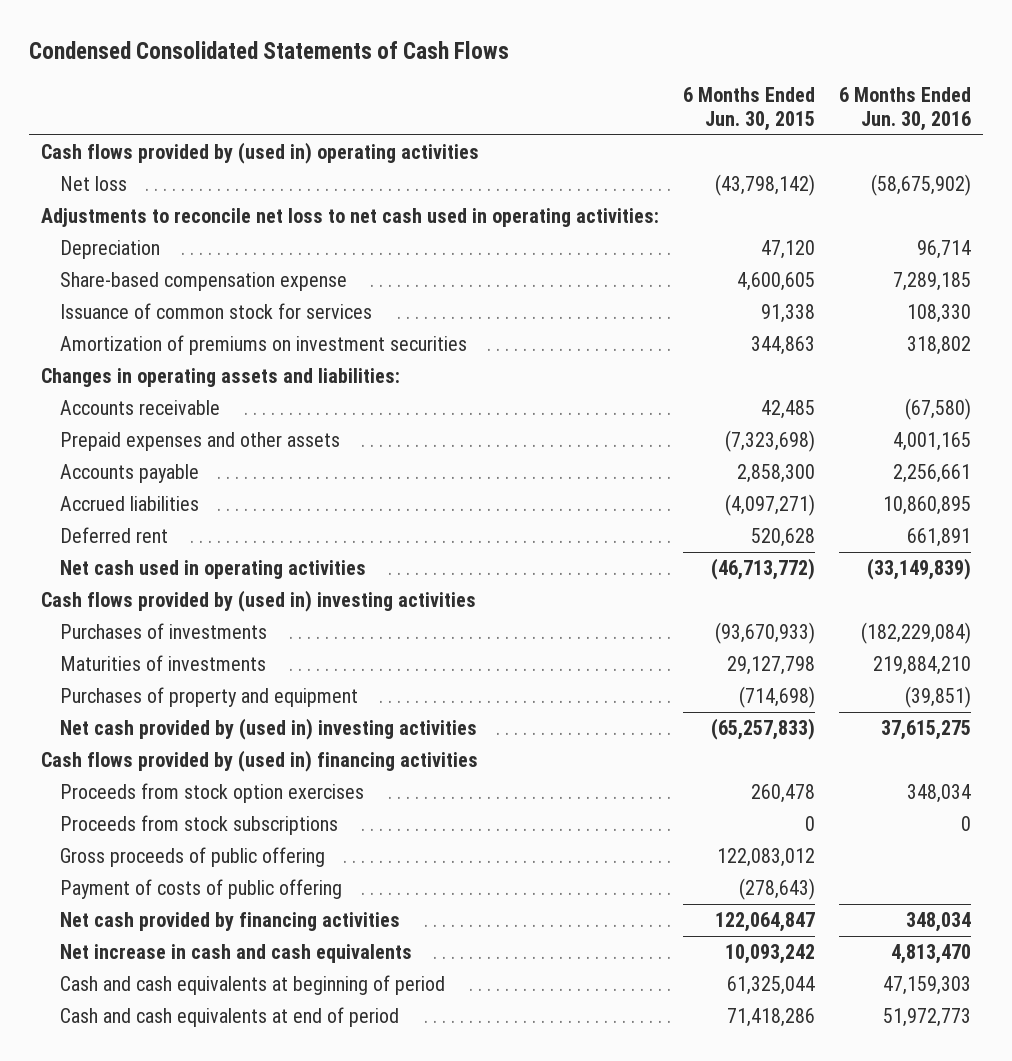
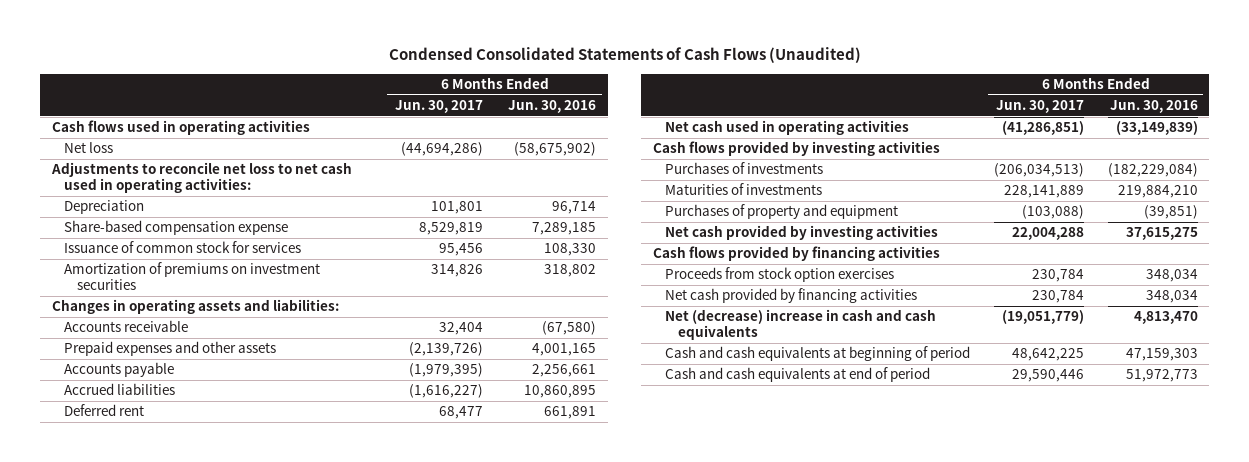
[28,41,509,60] Condensed Consolidated Statements of Cash Flows -> [388,47,861,64] Condensed Consolidated Statements of Cash Flows (Unaudited)
[682,87,815,131] 6 Months Ended Jun. 30, 2015 -> none
none -> [394,99,483,113] Jun. 30, 2017
[40,142,479,165] Cash flows provided by (used in) operating activities -> [51,120,310,136] Cash flows used in operating activities
[40,590,476,613] Cash flows provided by (used in) investing activities -> [652,141,940,157] Cash flows provided by investing activities
[59,718,477,741] Net cash provided by (used in) investing activities -> [665,225,939,241] Net cash provided by investing activities
[40,750,478,773] Cash flows provided by (used in) financing activities -> [652,246,940,262] Cash flows provided by financing activities
[59,815,338,836] Proceeds from stock subscriptions -> none
[59,847,325,868] Gross proceeds of public offering -> none
[59,879,342,900] Payment of costs of public offering -> none
[59,944,412,964] Net increase in cash and cash equivalents -> [665,309,937,341] Net (decrease) increase in cash and cash equivalents

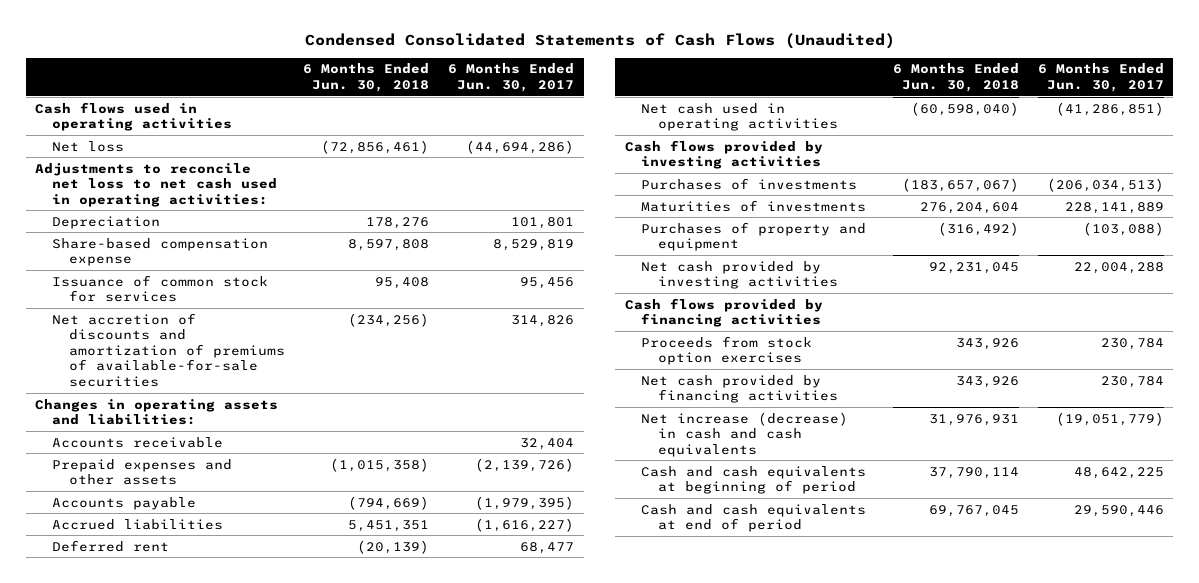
[508,99,597,113] Jun. 30, 2016 -> none
none -> [303,63,430,93] 6 Months Ended Jun. 30, 2018
[64,262,321,291] Amortization of premiums on investment securities -> [51,312,285,387] Net accretion of discounts and amortization of premiums of available-for-sale securities
[665,309,937,341] Net (decrease) increase in cash and cash equivalents -> [641,411,849,457] Net increase (decrease) in cash and cash equivalents

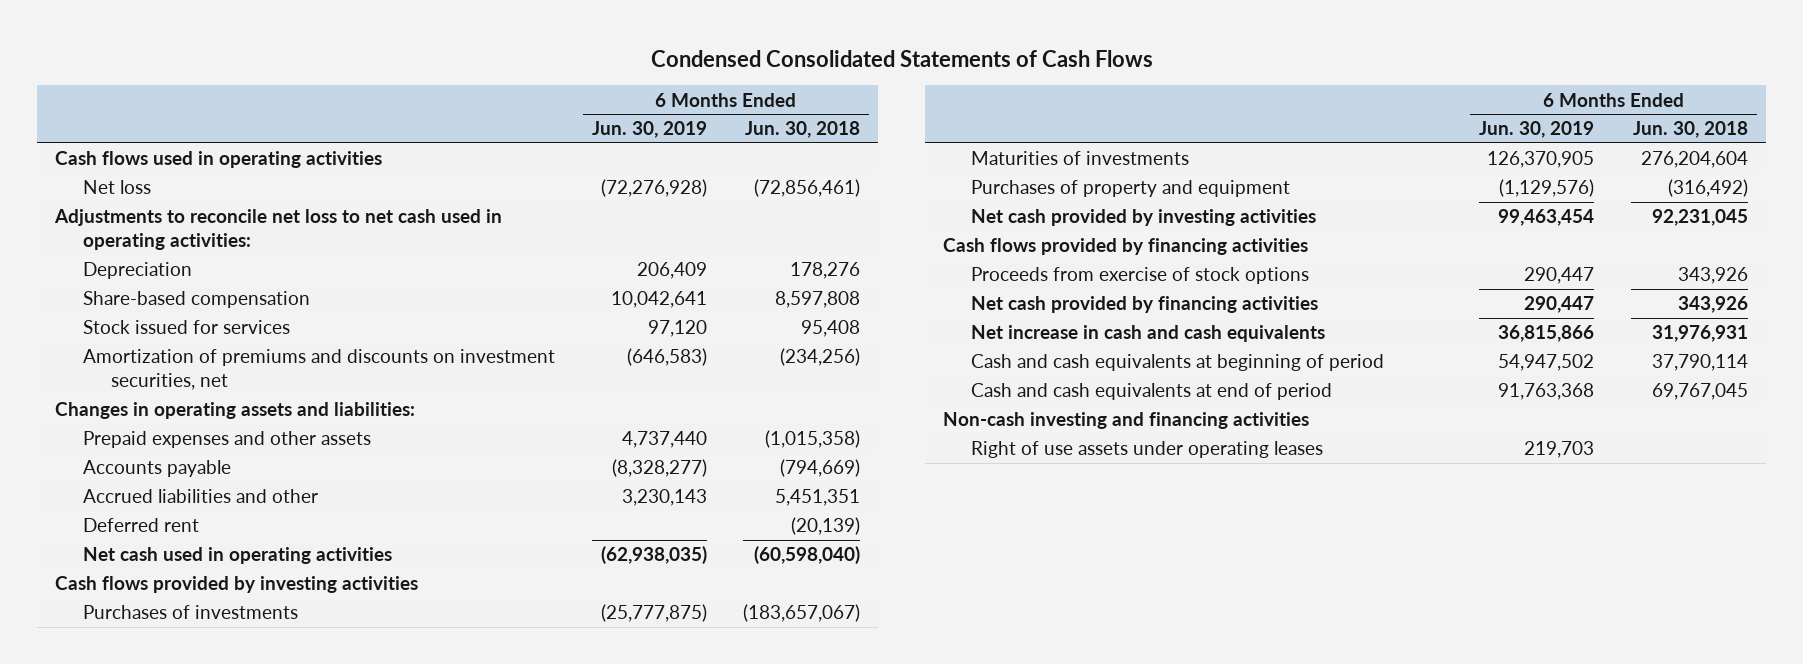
[304,33,895,50] Condensed Consolidated Statements of Cash Flows (Unaudited) -> [650,49,1153,67] Condensed Consolidated Statements of Cash Flows
[448,63,575,93] 6 Months Ended Jun. 30, 2017 -> none
none -> [591,121,707,139] Jun. 30, 2019
[51,237,268,267] Share-based compensation expense -> [83,291,311,309] Share-based compensation
[51,274,268,303] Issuance of common stock for services -> [83,320,291,335] Stock issued for services
[51,312,285,387] Net accretion of discounts and amortization of premiums of available-for-sale securities -> [83,349,556,390] Amortization of premiums and discounts on investment securities, net
[51,436,223,448] Accounts receivable -> none
[51,518,223,530] Accrued liabilities -> [83,489,319,504] Accrued liabilities and other
[641,335,813,366] Proceeds from stock option exercises -> [971,267,1310,285] Proceeds from exercise of stock options
[641,411,849,457] Net increase (decrease) in cash and cash equivalents -> [971,325,1326,343] Net increase in cash and cash equivalents
none -> [943,412,1310,430] Non-cash investing and financing activities
none -> [971,441,1324,459] Right of use assets under operating leases

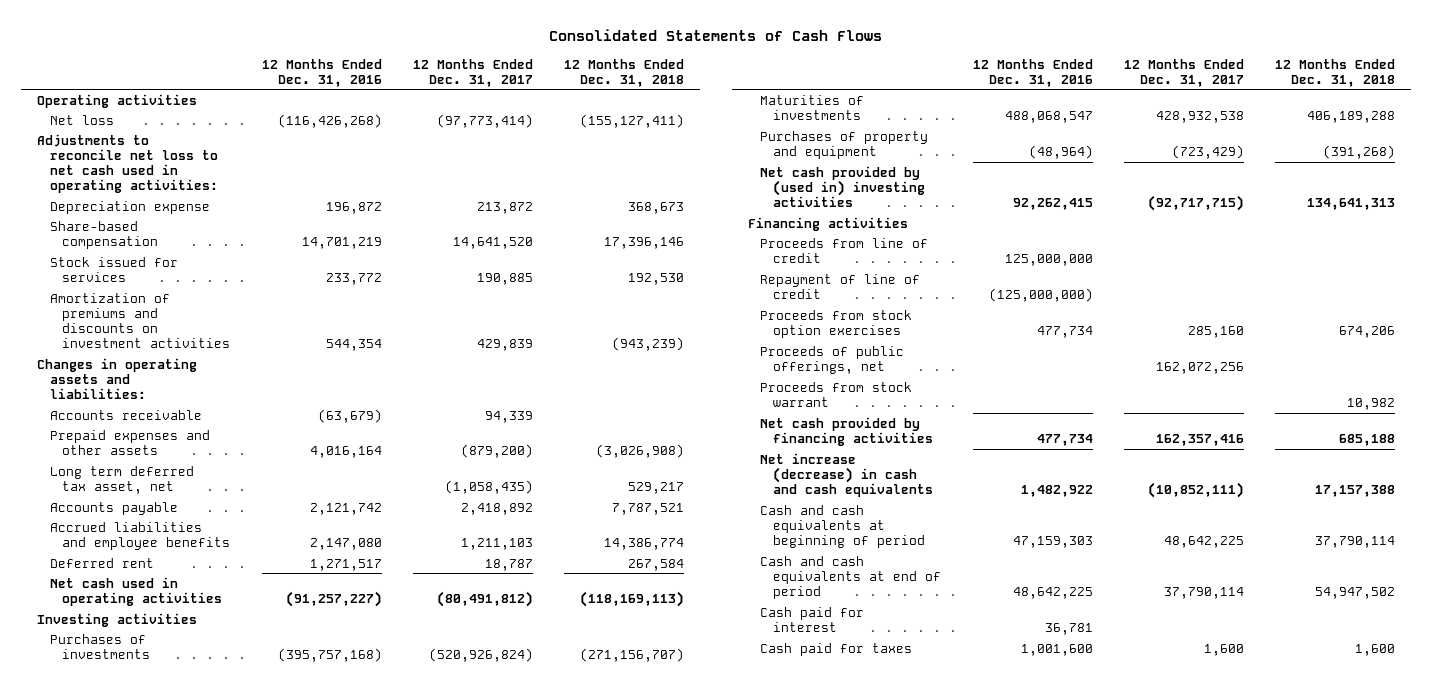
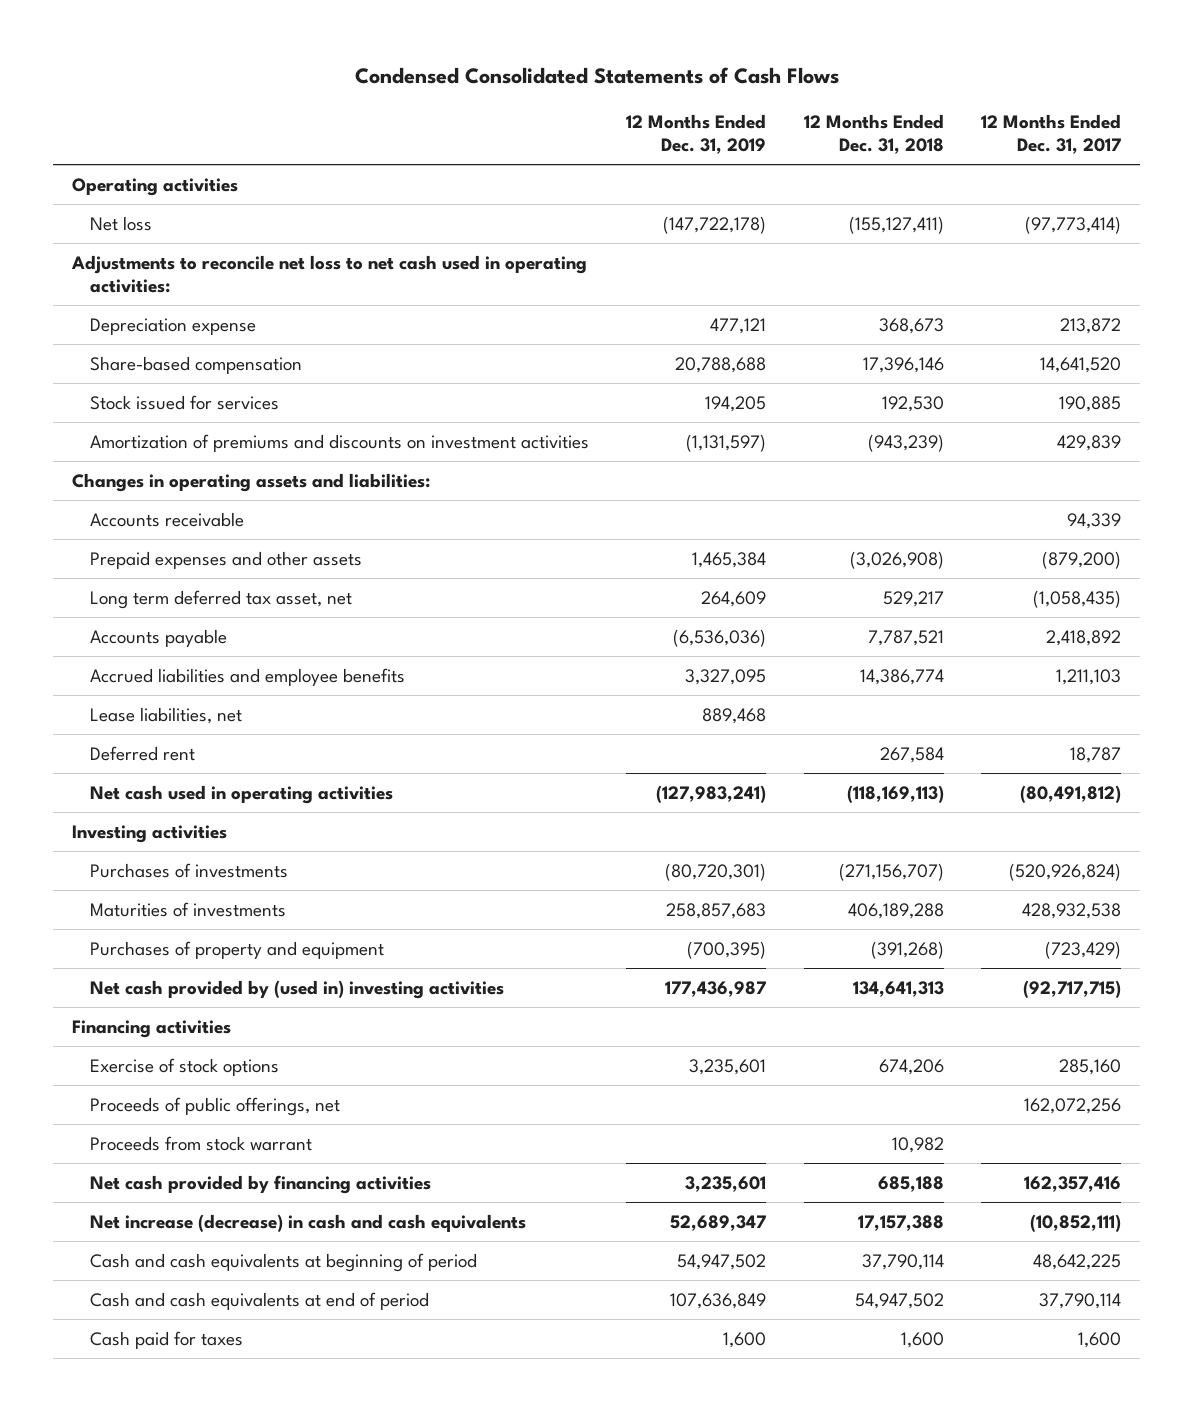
[548,28,882,41] Consolidated Statements of Cash Flows -> [354,67,839,85] Condensed Consolidated Statements of Cash Flows
[261,58,382,87] 12 Months Ended Dec. 31, 2016 -> none
none -> [626,113,767,155] 12 Months Ended Dec. 31, 2019
none -> [89,706,242,724] Lease liabilities, net
[760,237,929,263] Proceeds from line of credit -> none
[760,273,921,299] Repayment of line of credit -> none
[760,309,913,338] Proceeds from stock option exercises -> [89,1057,279,1076] Exercise of stock options
[760,606,865,632] Cash paid for interest -> none

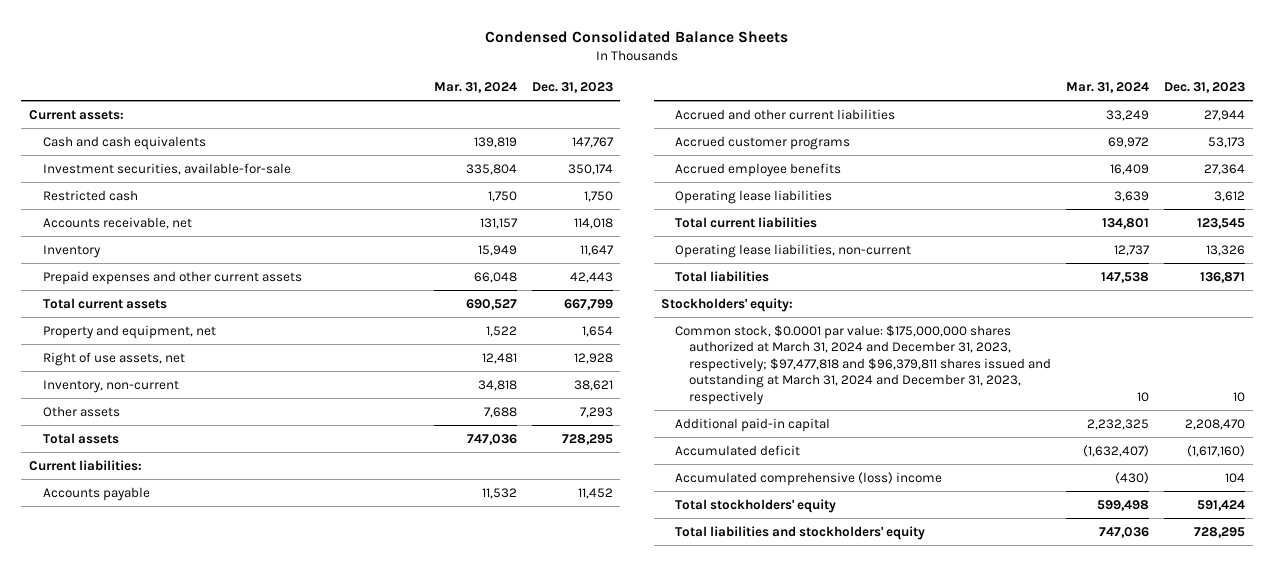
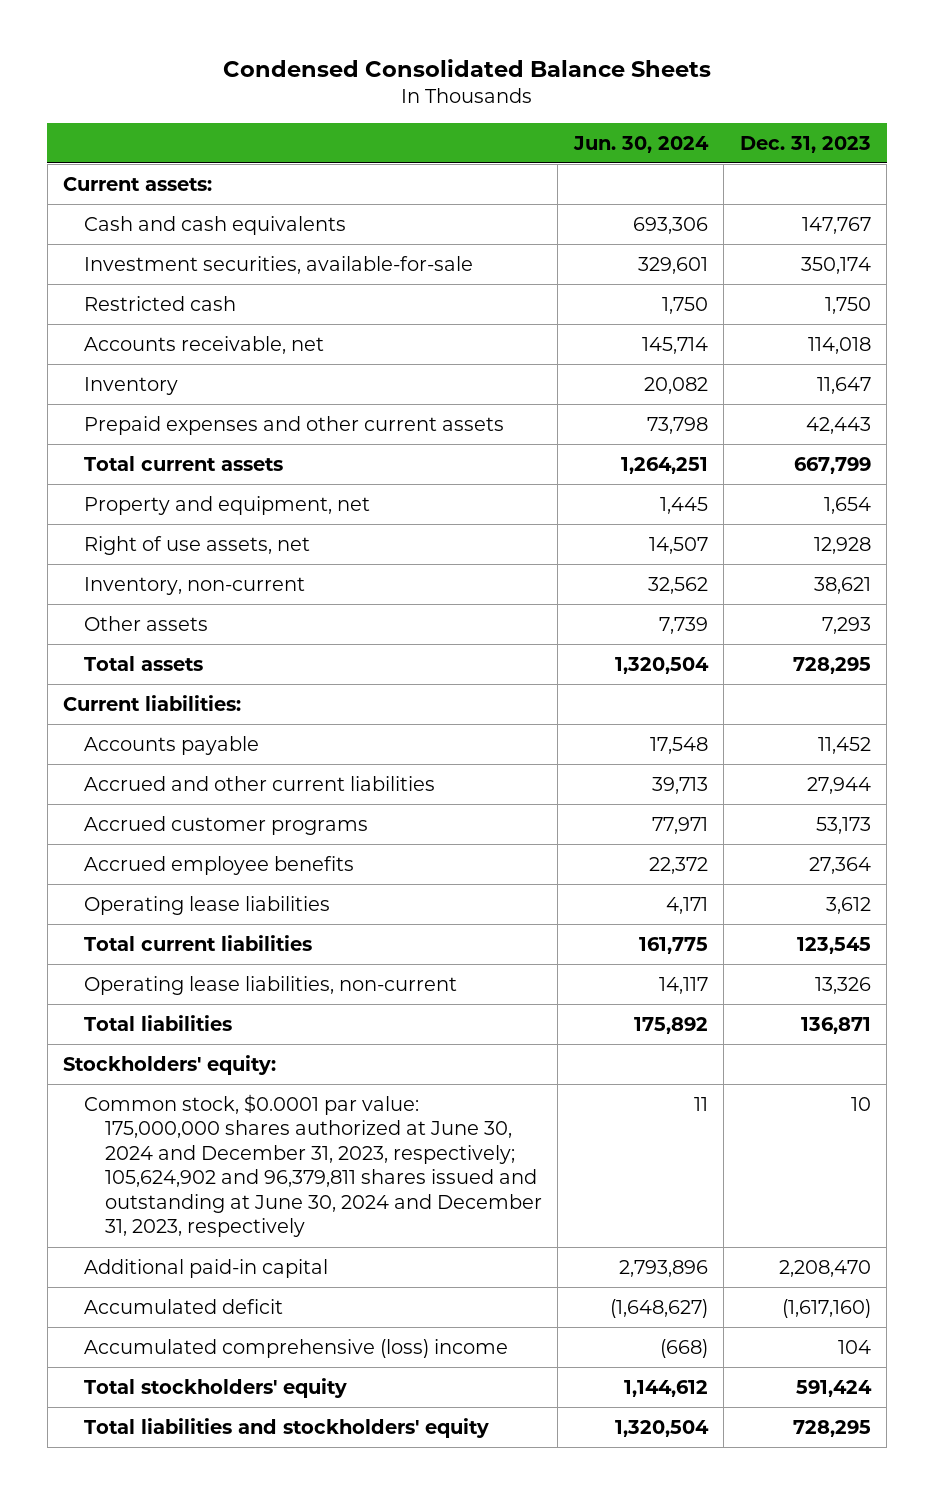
[433,81,517,93] Mar. 31, 2024 -> none
none -> [572,135,709,153] Jun. 30, 2024
[675,324,1051,405] Common stock, $0.0001 par value: $175,000,000 shares authorized at March 31, 2024 and December 31, 2023, respectively; $97,477,818 and $96,379,811 shares issued and outstanding at March 31, 2024 and December 31, 2023, respectively -> [83,1093,542,1238] Common stock, $0.0001 par value: 175,000,000 shares authorized at June 30, 2024 and December 31, 2023, respectively; 105,624,902 and 96,379,811 shares issued and outstanding at June 30, 2024 and December 31, 2023, respectively

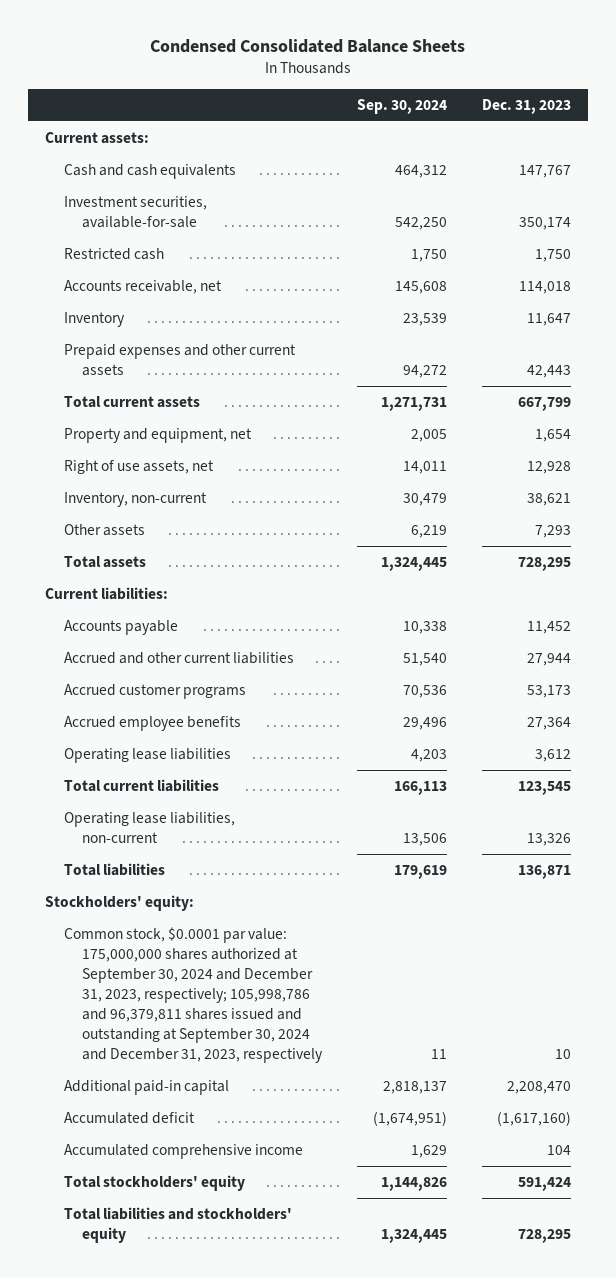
[572,135,709,153] Jun. 30, 2024 -> none
none -> [357,98,448,114] Sep. 30, 2024
[83,1093,542,1238] Common stock, $0.0001 par value: 175,000,000 shares authorized at June 30, 2024 and December 31, 2023, respectively; 105,624,902 and 96,379,811 shares issued and outstanding at June 30, 2024 and December 31, 2023, respectively -> [63,927,324,1064] Common stock, $0.0001 par value: 175,000,000 shares authorized at September 30, 2024 and December 31, 2023, respectively; 105,998,786 and 96,379,811 shares issued and outstanding at September 30, 2024 and December 31, 2023, respectively
[83,1338,508,1358] Accumulated comprehensive (loss) income -> [63,1144,303,1160] Accumulated comprehensive income

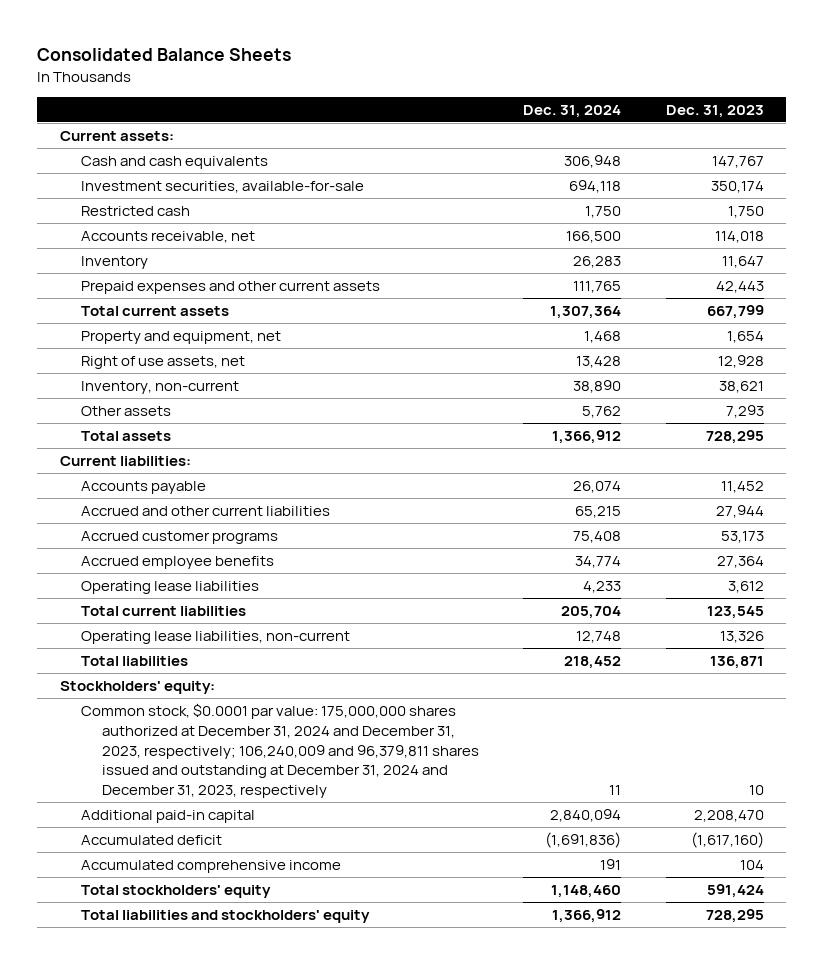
[150,38,466,53] Condensed Consolidated Balance Sheets -> [37,47,292,61] Consolidated Balance Sheets
[357,98,448,114] Sep. 30, 2024 -> none
none -> [523,104,622,118] Dec. 31, 2024
[63,927,324,1064] Common stock, $0.0001 par value: 175,000,000 shares authorized at September 30, 2024 and December 31, 2023, respectively; 105,998,786 and 96,379,811 shares issued and outstanding at September 30, 2024 and December 31, 2023, respectively -> [80,703,479,799] Common stock, $0.0001 par value: 175,000,000 shares authorized at December 31, 2024 and December 31, 2023, respectively; 106,240,009 and 96,379,811 shares issued and outstanding at December 31, 2024 and December 31, 2023, respectively

